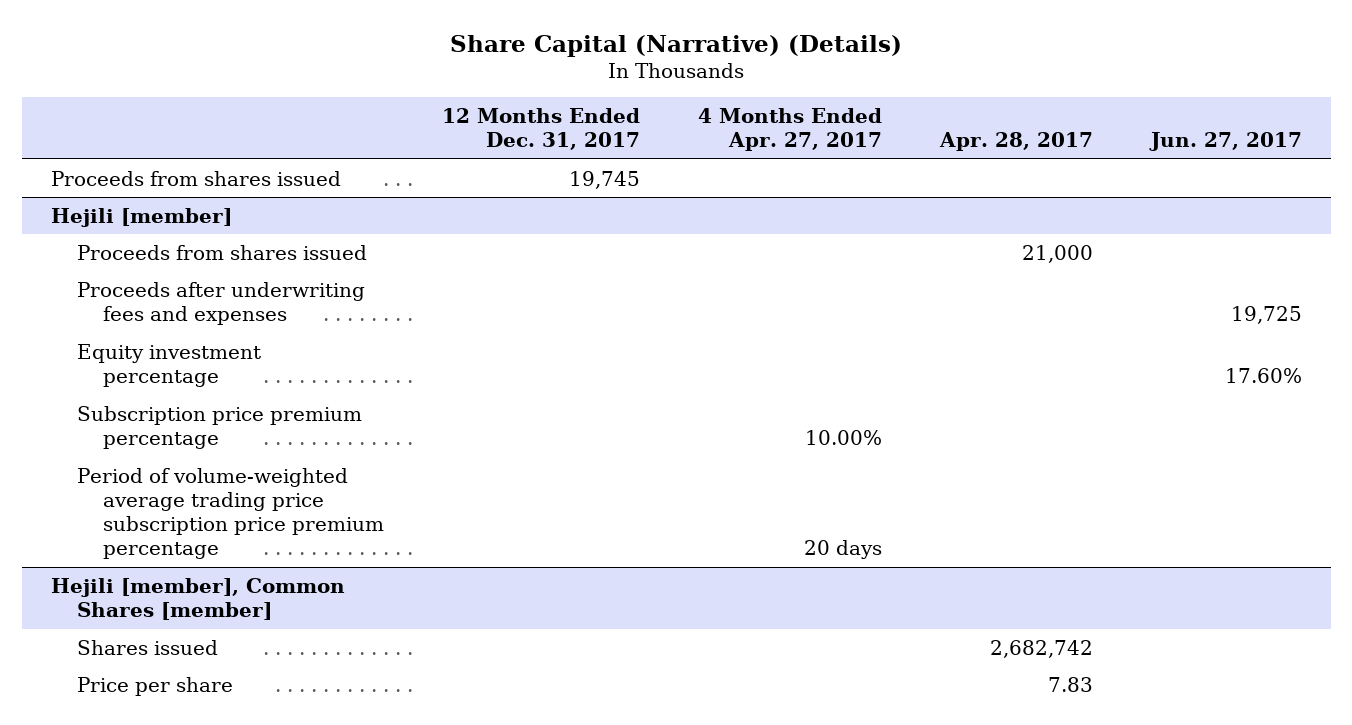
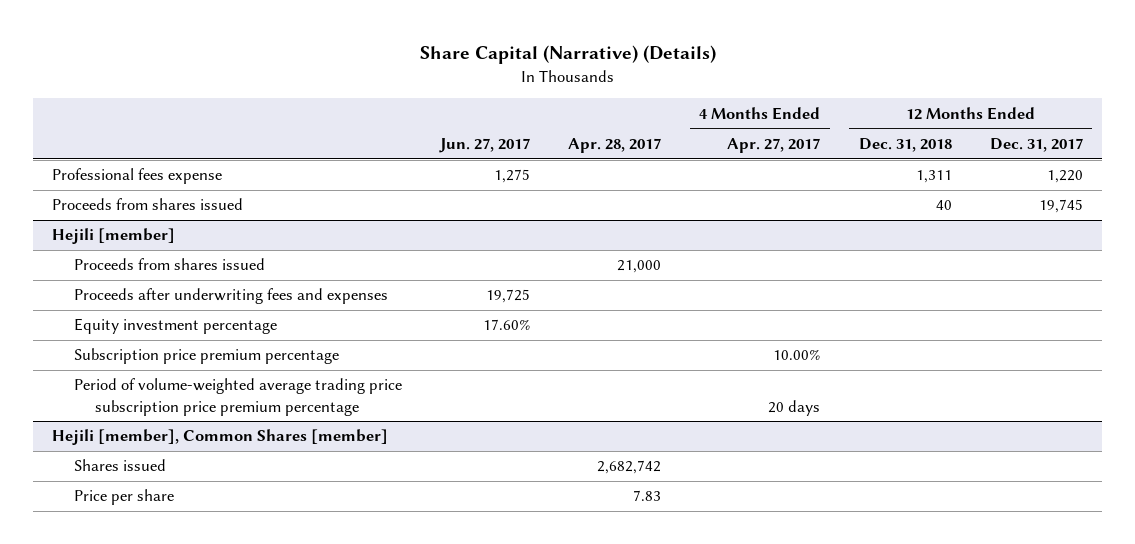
none -> [858,137,952,152] Dec. 31, 2018
none -> [52,168,223,185] Professional fees expense

